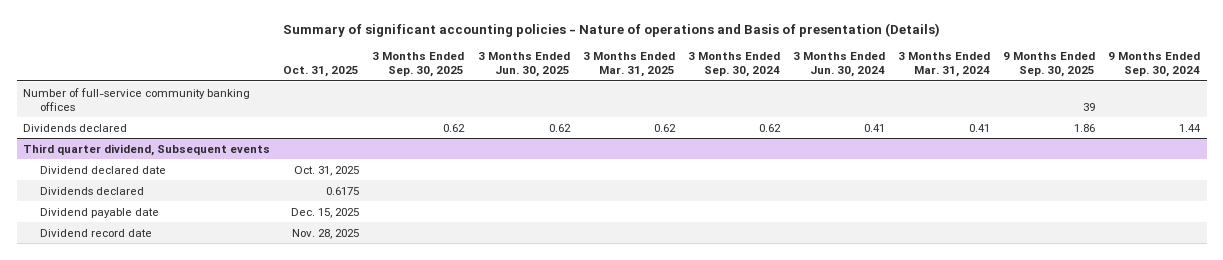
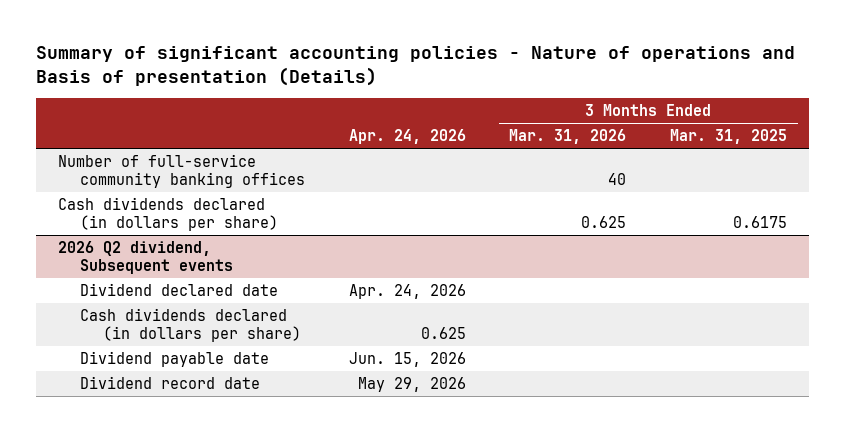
[283,66,360,78] Oct. 31, 2025 -> none
[372,52,465,78] 3 Months Ended Sep. 30, 2025 -> none
[477,52,570,78] 3 Months Ended Jun. 30, 2025 -> none
[687,52,780,78] 3 Months Ended Sep. 30, 2024 -> none
[792,52,885,78] 3 Months Ended Jun. 30, 2024 -> none
[898,52,991,78] 3 Months Ended Mar. 31, 2024 -> none
[1003,52,1096,78] 9 Months Ended Sep. 30, 2025 -> none
[1108,52,1201,78] 9 Months Ended Sep. 30, 2024 -> none
none -> [348,129,466,145] Apr. 24, 2026
none -> [509,129,627,145] Mar. 31, 2026
[23,143,271,156] Third quarter dividend, Subsequent events -> none
[39,165,166,174] Dividend declared date -> none
[39,186,144,195] Dividends declared -> none
[39,207,159,218] Dividend payable date -> none
[39,228,152,237] Dividend record date -> none
[23,123,128,132] Dividends declared -> [57,197,279,231] Cash dividends declared (in dollars per share)
[653,123,676,132] 0.62 -> [733,215,788,228] 0.6175
none -> [57,241,234,274] 2026 Q2 dividend, Subsequent events
none -> [80,283,279,297] Dividend declared date
none -> [80,308,301,342] Cash dividends declared (in dollars per share)
none -> [80,351,270,368] Dividend payable date
none -> [80,376,261,390] Dividend record date

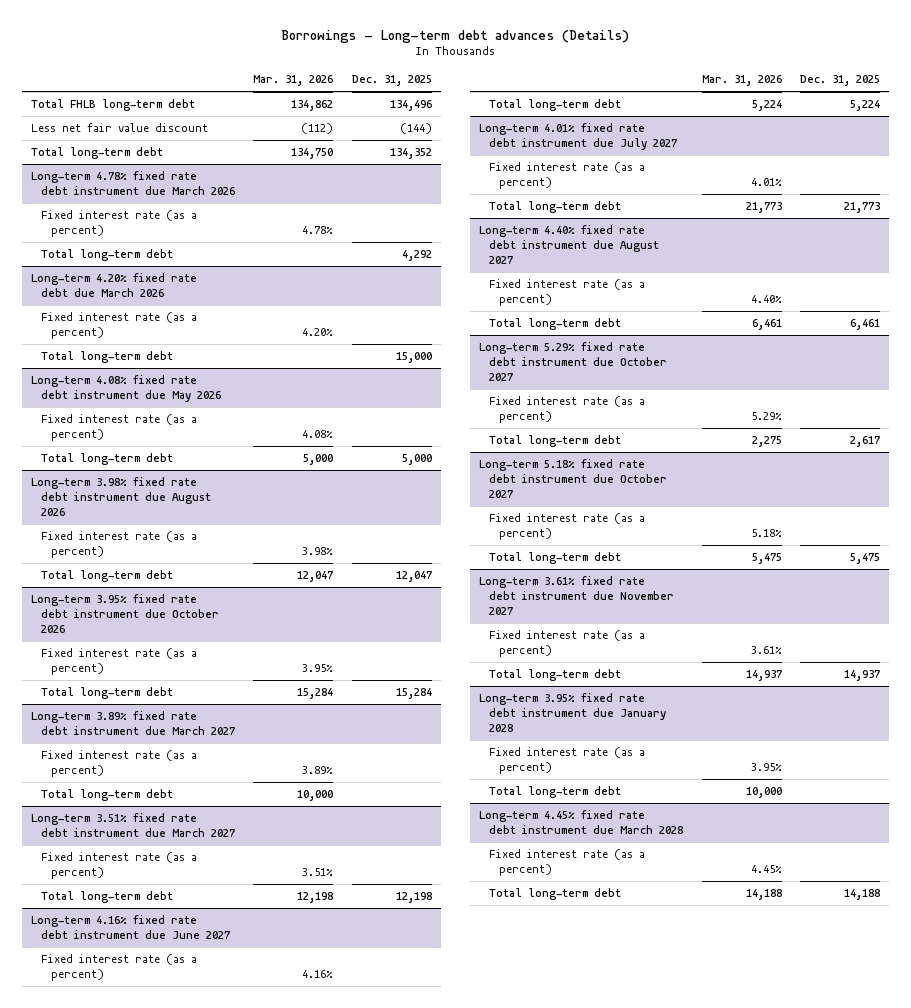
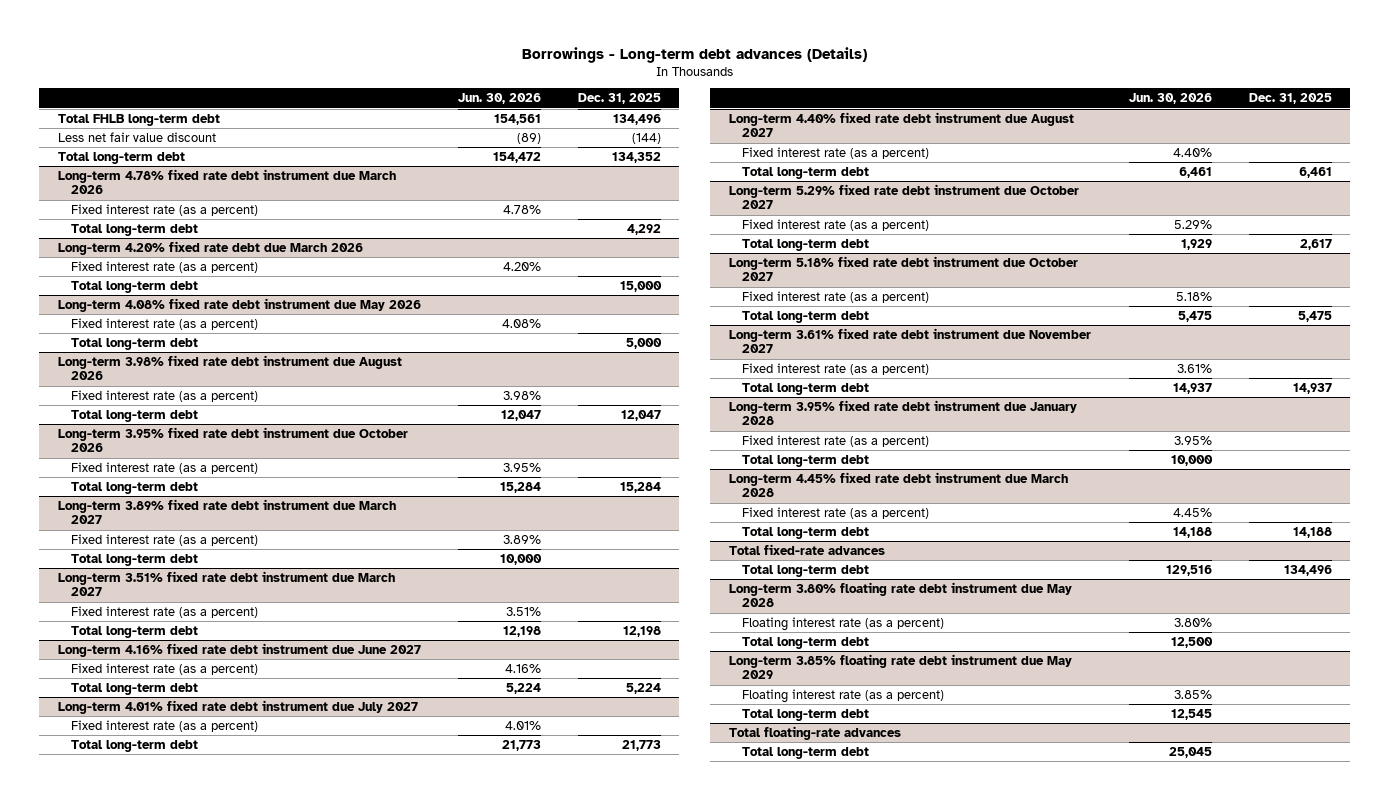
[253,75,334,87] Mar. 31, 2026 -> none
none -> [457,93,541,105] Jun. 30, 2026
none -> [728,543,885,555] Total fixed-rate advances
none -> [742,564,870,577] Total long-term debt
none -> [728,581,1072,608] Long-term 3.80% floating rate debt instrument due May 2028
none -> [742,616,945,631] Floating interest rate (as a percent)
none -> [742,636,870,649] Total long-term debt
none -> [728,653,1072,680] Long-term 3.85% floating rate debt instrument due May 2029
none -> [742,688,945,703] Floating interest rate (as a percent)
none -> [742,708,870,721] Total long-term debt
none -> [728,725,901,740] Total floating-rate advances
none -> [742,746,870,759] Total long-term debt

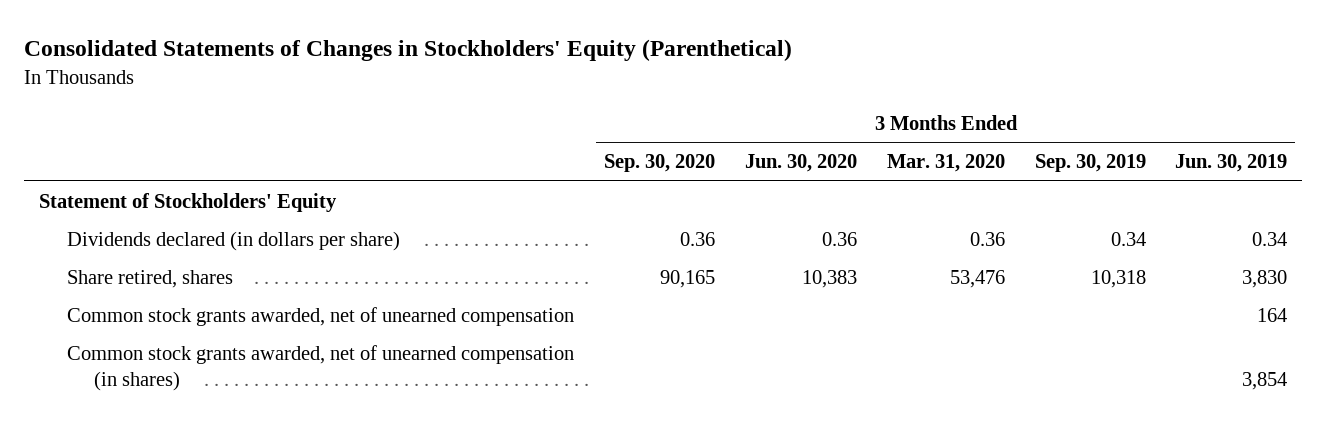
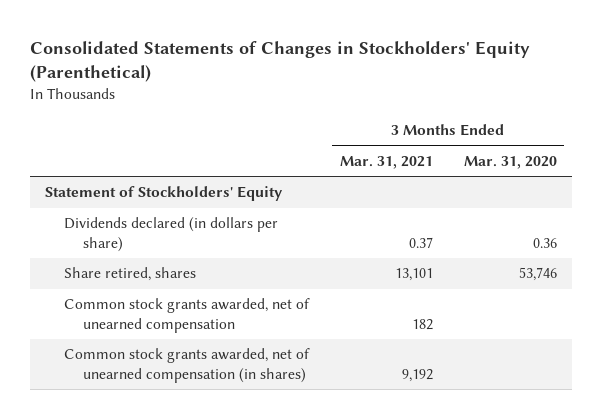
[603,154,715,173] Sep. 30, 2020 -> none
[744,154,857,173] Jun. 30, 2020 -> none
[1034,154,1146,173] Sep. 30, 2019 -> none
[1175,154,1288,173] Jun. 30, 2019 -> none
none -> [339,156,433,170] Mar. 31, 2021
[949,269,1005,288] 53,476 -> [518,267,557,282] 53,746

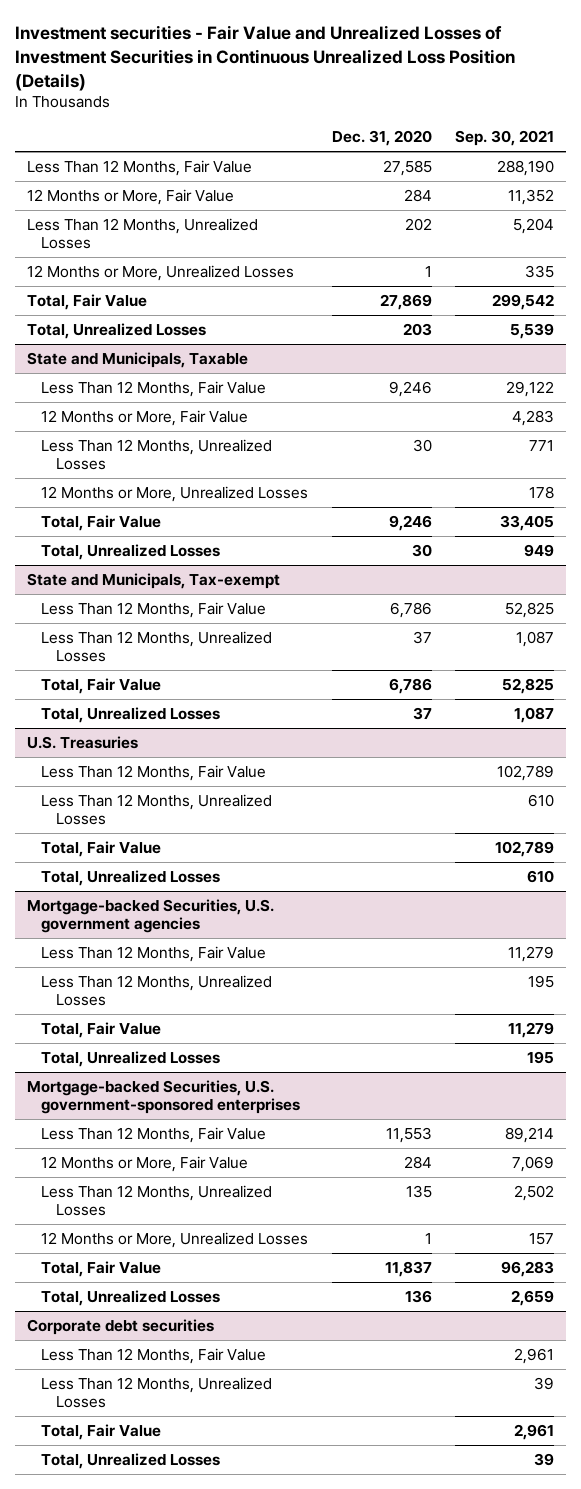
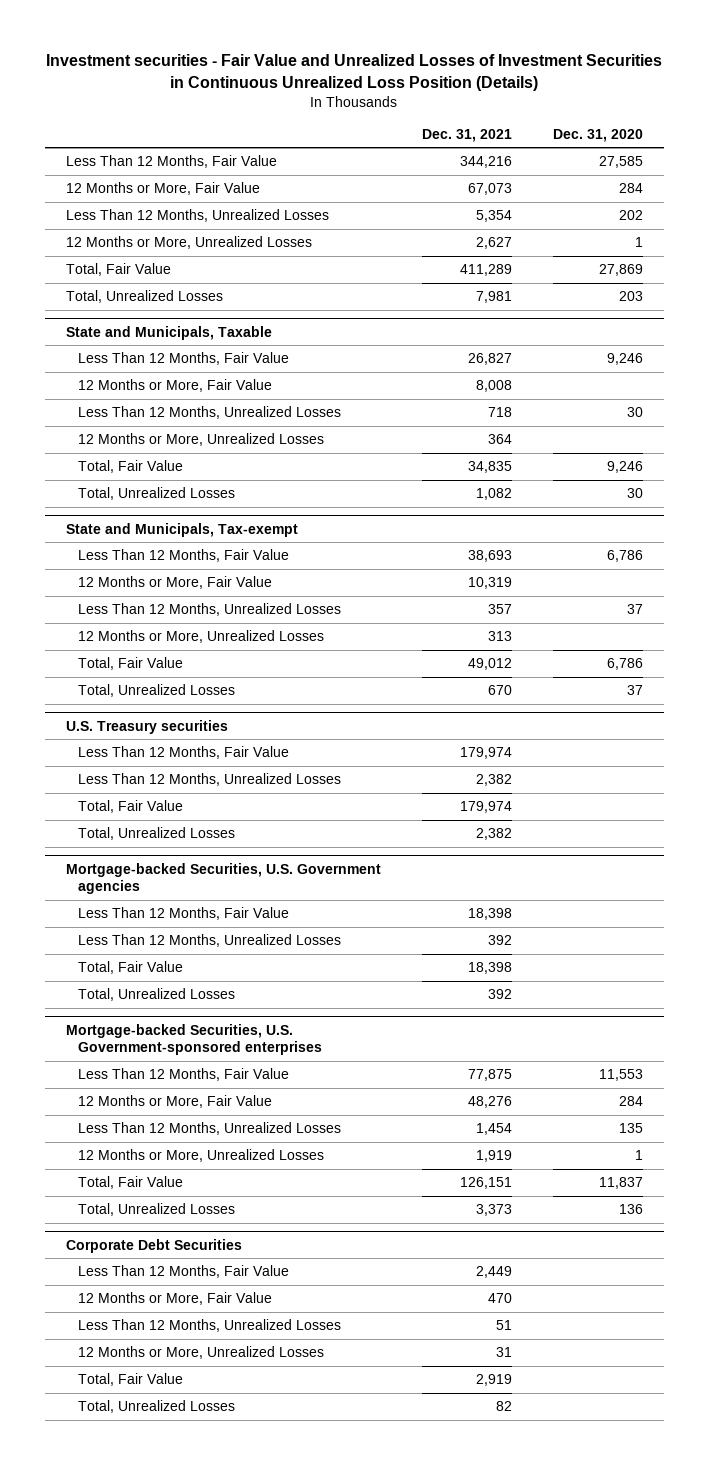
[455,130,555,147] Sep. 30, 2021 -> none
none -> [421,128,512,142] Dec. 31, 2021
none -> [77,576,272,590] 12 Months or More, Fair Value
none -> [77,630,324,644] 12 Months or More, Unrealized Losses
[26,735,138,749] U.S. Treasuries -> [65,719,228,734] U.S. Treasury securities
[26,898,274,933] Mortgage-backed Securities, U.S. government agencies -> [65,862,381,895] Mortgage-backed Securities, U.S. Government agencies
[26,1079,301,1114] Mortgage-backed Securities, U.S. government-sponsored enterprises -> [65,1023,322,1056] Mortgage-backed Securities, U.S. Government-sponsored enterprises
[26,1318,214,1335] Corporate debt securities -> [65,1238,242,1253] Corporate Debt Securities
none -> [77,1292,272,1306] 12 Months or More, Fair Value
none -> [77,1346,324,1360] 12 Months or More, Unrealized Losses

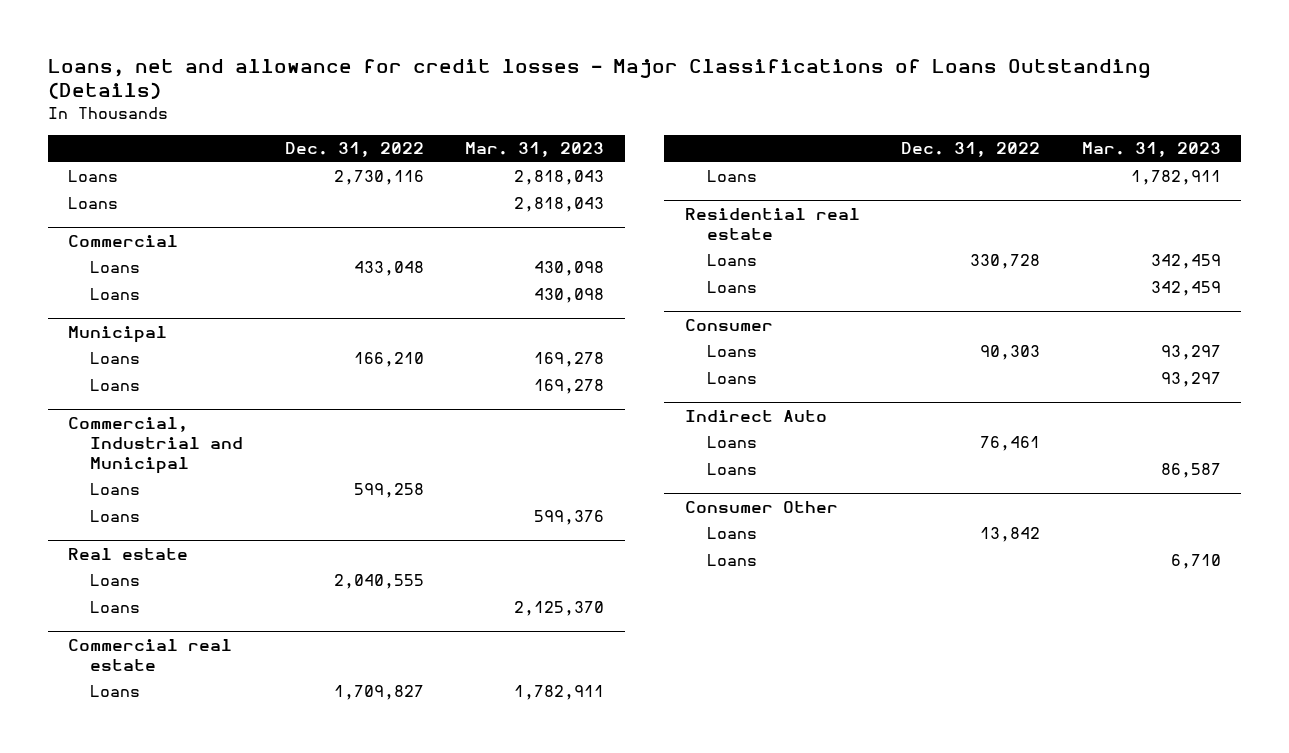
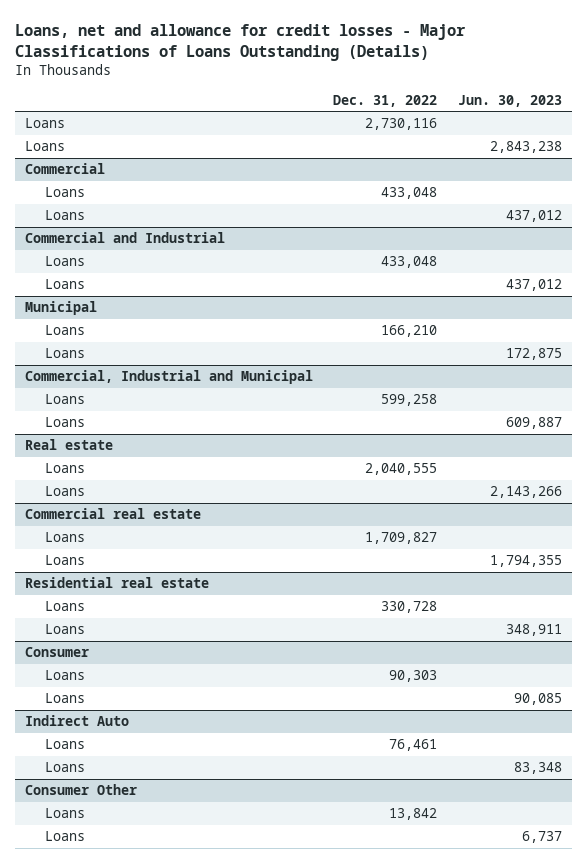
[464,142,604,158] Mar. 31, 2023 -> none
none -> [457,95,562,108] Jun. 30, 2023
none -> [24,232,225,244] Commercial and Industrial
none -> [44,256,85,267] Loans
none -> [44,279,85,290] Loans

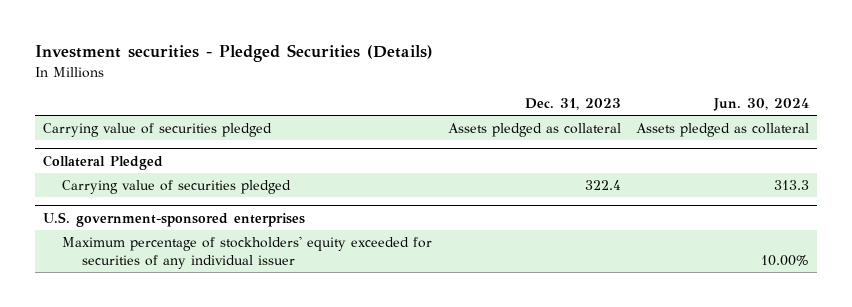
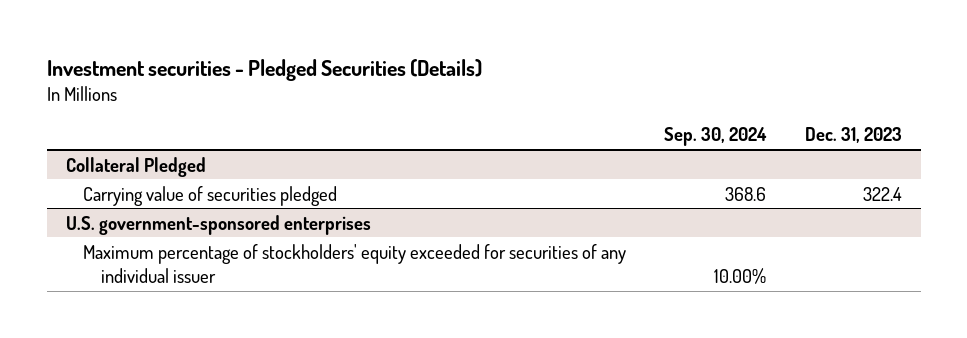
[712,98,809,112] Jun. 30, 2024 -> none
none -> [664,127,768,147] Sep. 30, 2024
[42,123,272,138] Carrying value of securities pledged -> none

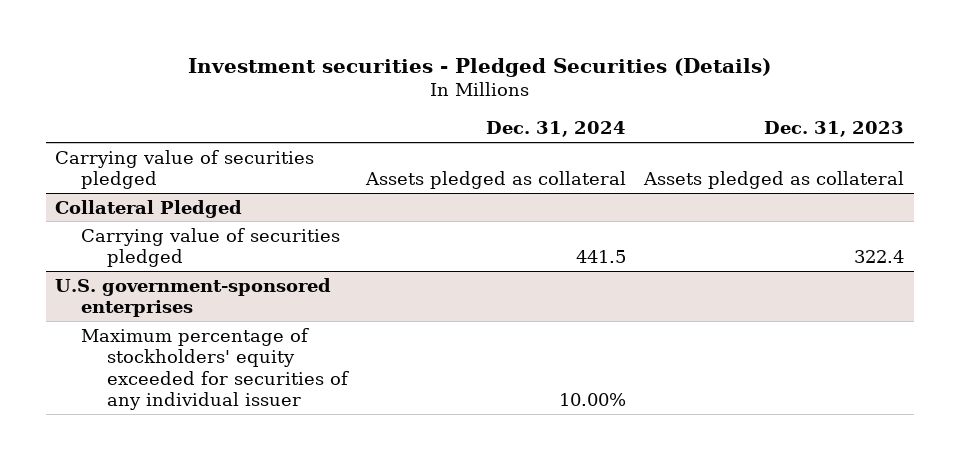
[664,127,768,147] Sep. 30, 2024 -> none
none -> [485,121,626,138] Dec. 31, 2024
none -> [55,149,315,190] Carrying value of securities pledged

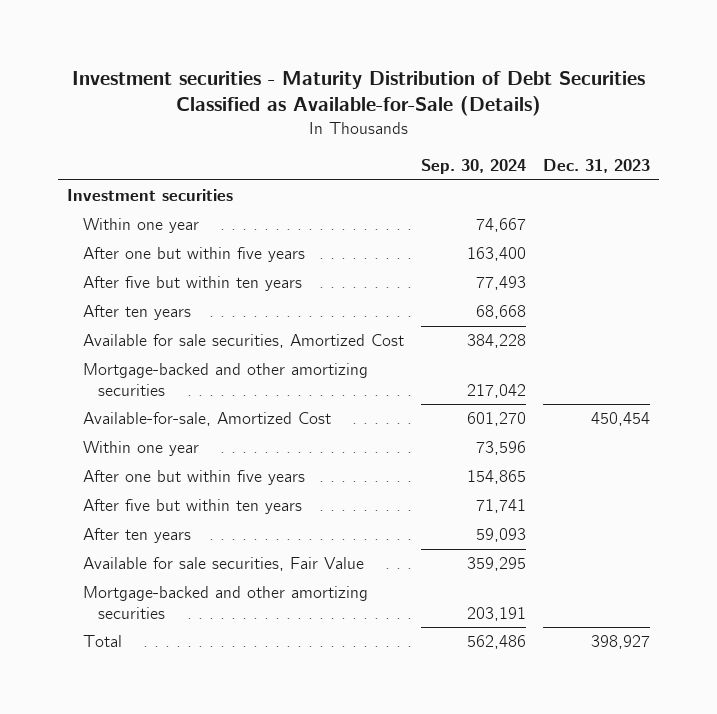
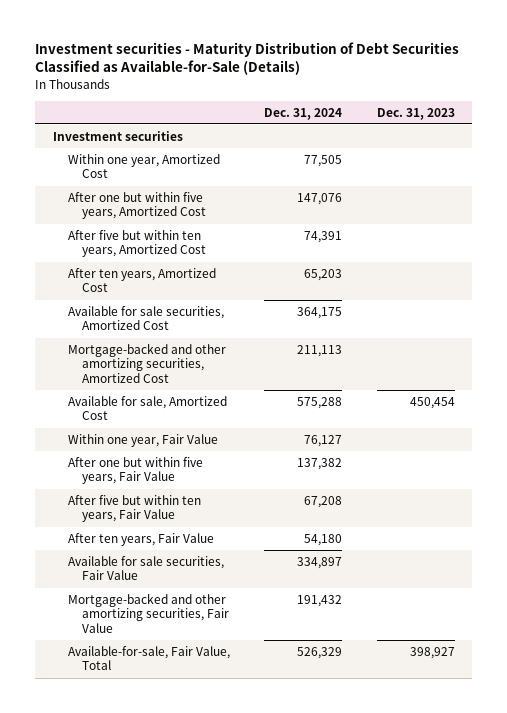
[420,159,526,175] Sep. 30, 2024 -> none
none -> [264,107,343,120] Dec. 31, 2024
[82,218,199,234] Within one year -> [67,154,220,179] Within one year, Amortized Cost
[82,247,305,263] After one but within five years -> [67,192,207,220] After one but within five years, Amortized Cost
[82,276,302,292] After five but within ten years -> [67,230,207,258] After five but within ten years, Amortized Cost
[82,305,191,321] After ten years -> [67,268,216,293] After ten years, Amortized Cost
[82,363,368,396] Mortgage-backed and other amortizing securities -> [67,343,226,383] Mortgage-backed and other amortizing securities, Amortized Cost
[82,412,331,427] Available-for-sale, Amortized Cost -> [67,396,227,421] Available for sale, Amortized Cost
[82,441,199,457] Within one year -> [67,434,218,448] Within one year, Fair Value
[82,470,305,486] After one but within five years -> [67,457,203,485] After one but within five years, Fair Value
[82,499,302,515] After five but within ten years -> [67,495,201,523] After five but within ten years, Fair Value
[82,528,191,544] After ten years -> [67,533,214,547] After ten years, Fair Value
[82,586,368,619] Mortgage-backed and other amortizing securities -> [67,593,230,633] Mortgage-backed and other amortizing securities, Fair Value
[82,635,122,648] Total -> [67,646,230,671] Available-for-sale, Fair Value, Total

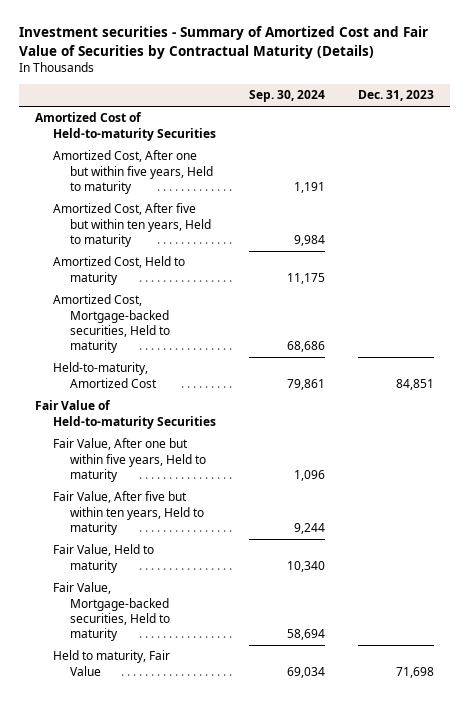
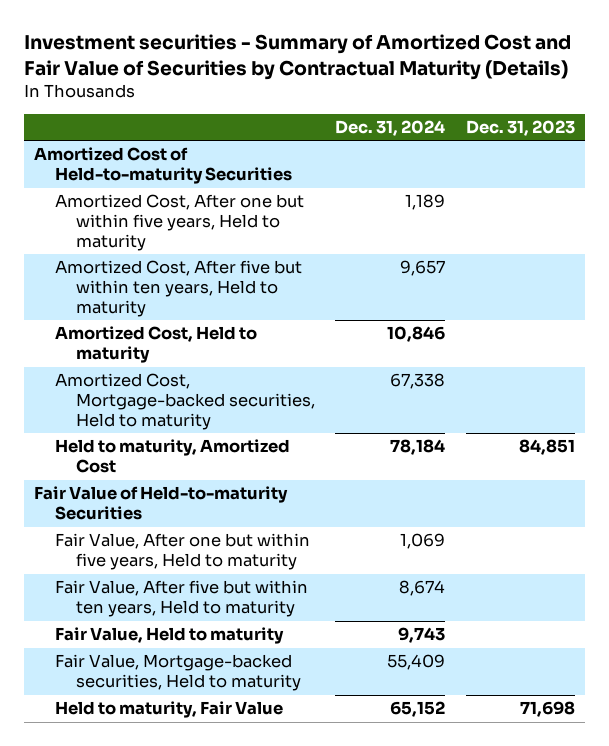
[248,90,325,103] Sep. 30, 2024 -> none
none -> [335,119,446,136] Dec. 31, 2024
[52,362,158,388] Held-to-maturity, Amortized Cost -> [54,439,290,474] Held to maturity, Amortized Cost

